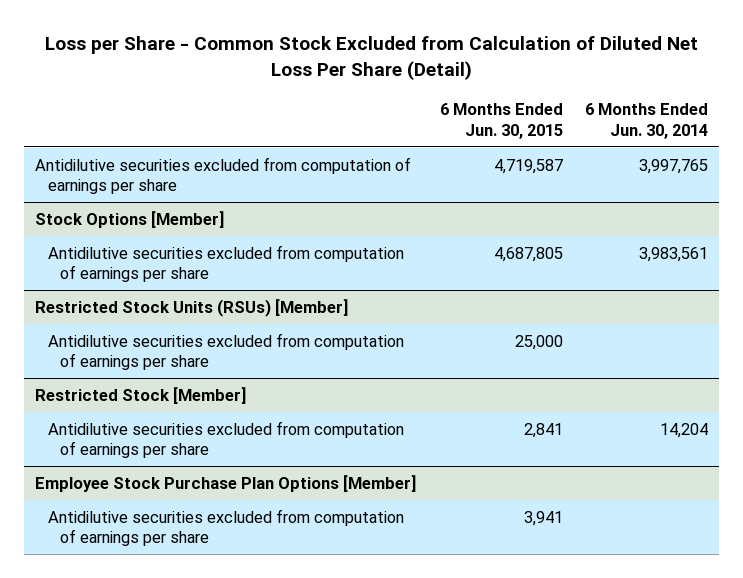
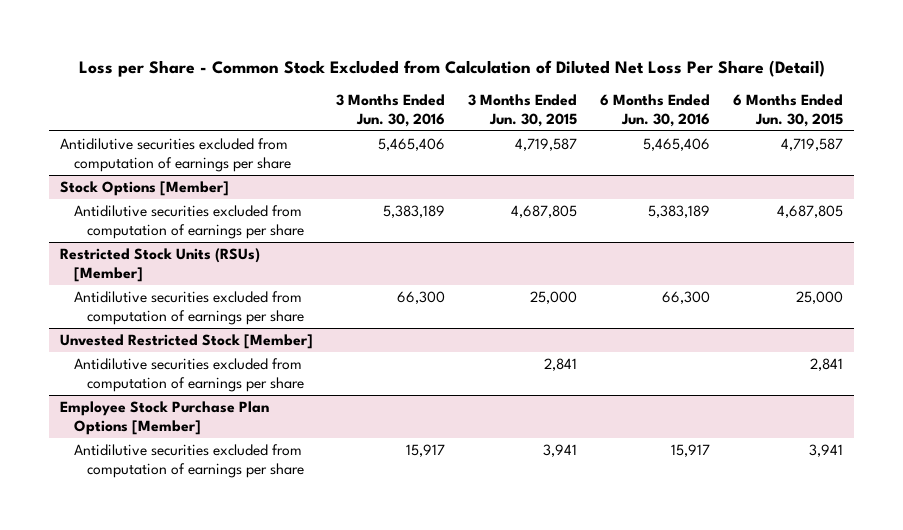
[584,103,708,139] 6 Months Ended Jun. 30, 2014 -> none
none -> [336,94,446,127] 3 Months Ended Jun. 30, 2016
none -> [468,94,578,127] 3 Months Ended Jun. 30, 2015
none -> [599,94,710,127] 6 Months Ended Jun. 30, 2016
[35,386,248,404] Restricted Stock [Member] -> [60,334,314,350] Unvested Restricted Stock [Member]

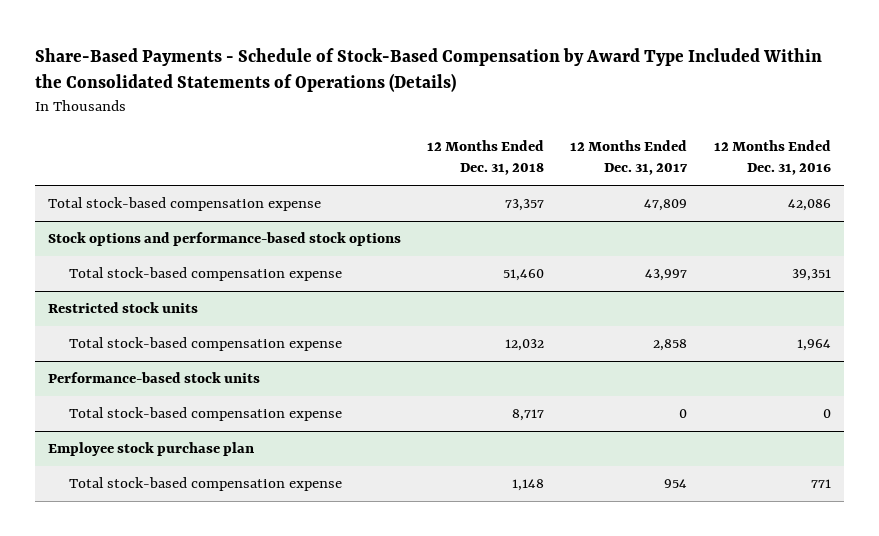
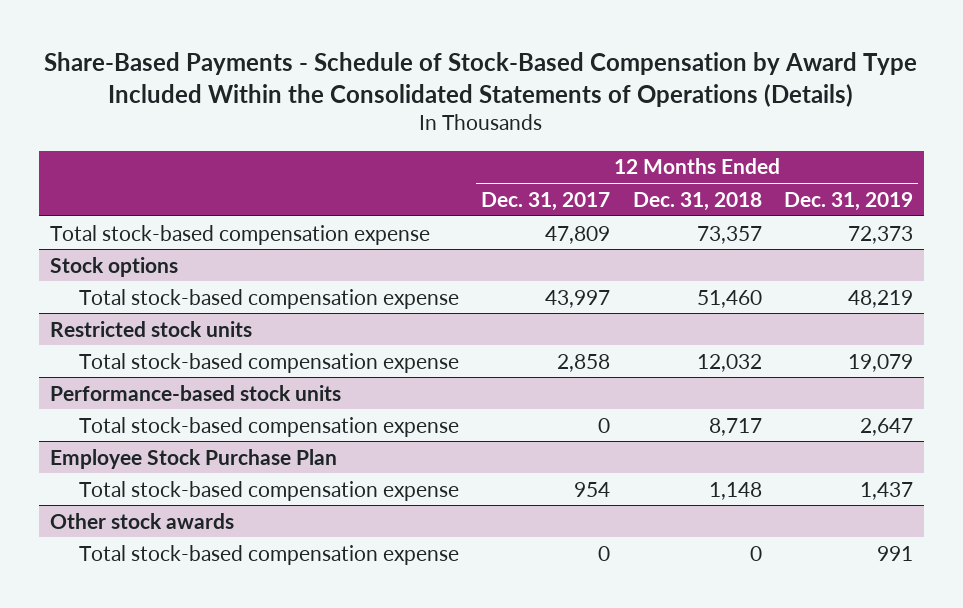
[713,139,831,176] 12 Months Ended Dec. 31, 2016 -> none
none -> [783,191,913,211] Dec. 31, 2019
[48,232,402,247] Stock options and performance-based stock options -> [50,256,179,277] Stock options
[48,442,255,457] Employee stock purchase plan -> [50,448,338,469] Employee Stock Purchase Plan
none -> [50,512,235,529] Other stock awards
none -> [79,544,460,565] Total stock-based compensation expense

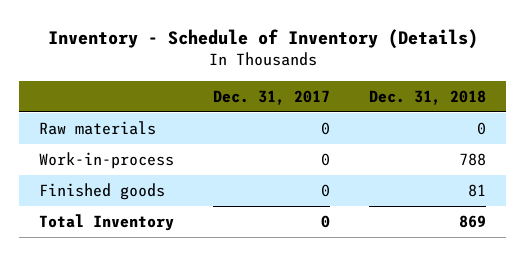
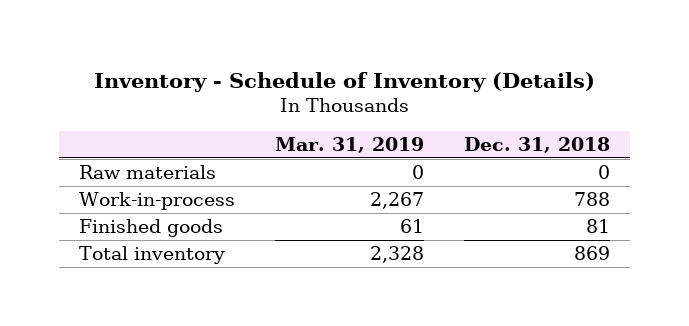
[213,89,331,105] Dec. 31, 2017 -> none
none -> [274,136,424,153] Mar. 31, 2019
[39,213,175,231] Total Inventory -> [78,246,225,265] Total inventory

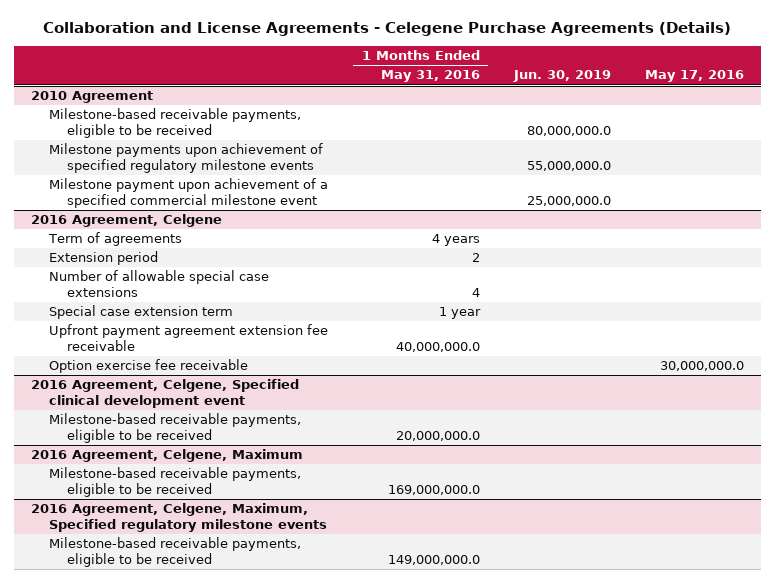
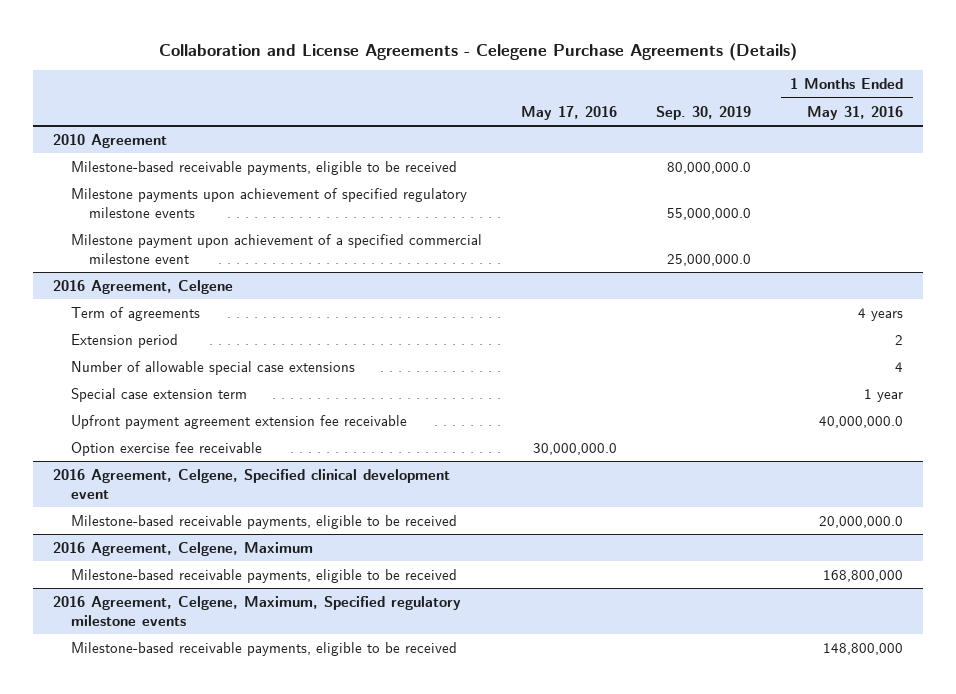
[512,70,611,83] Jun. 30, 2019 -> none
none -> [656,105,752,120] Sep. 30, 2019
[387,484,480,495] 169,000,000.0 -> [823,569,904,582] 168,800,000
[387,554,480,565] 149,000,000.0 -> [823,642,904,655] 148,800,000

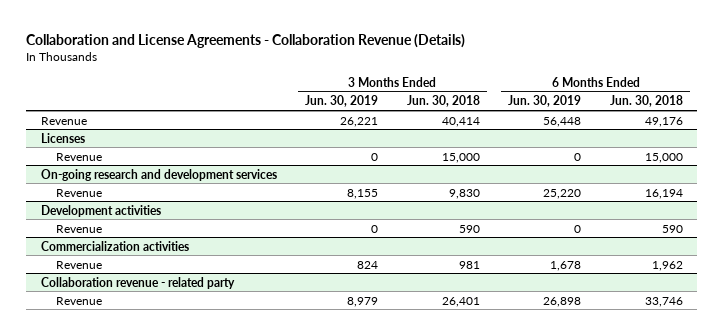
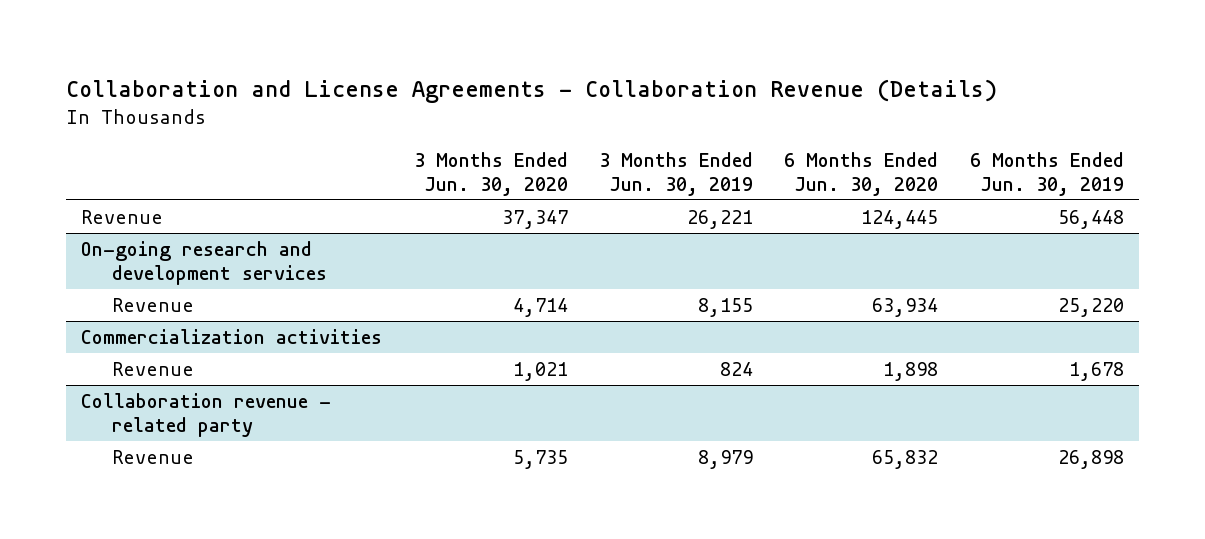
[406,95,480,108] Jun. 30, 2018 -> none
[609,95,683,108] Jun. 30, 2018 -> none
none -> [413,151,568,197] 3 Months Ended Jun. 30, 2020
none -> [784,151,939,197] 6 Months Ended Jun. 30, 2020
[40,132,85,143] Licenses -> none
[55,152,102,161] Revenue -> none
[40,204,161,217] Development activities -> none
[55,224,102,233] Revenue -> none

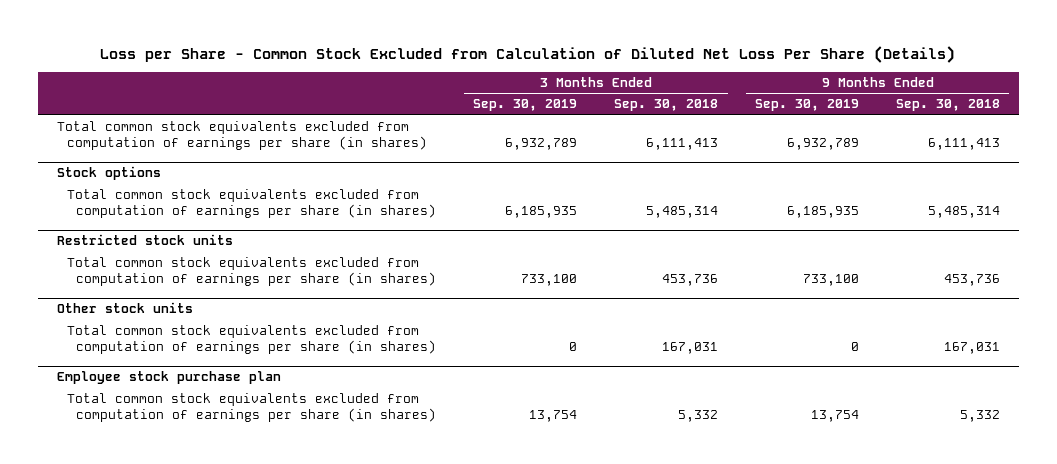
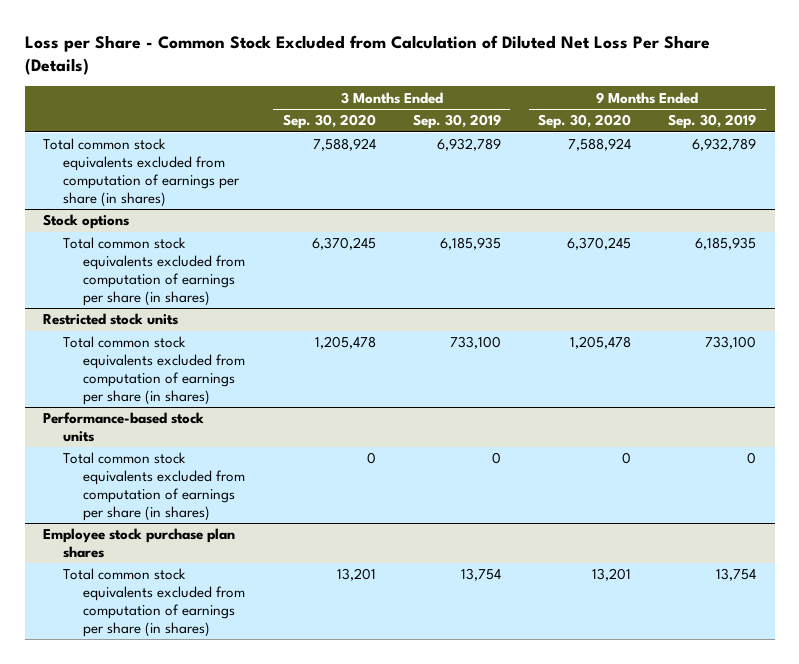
[614,99,719,112] Sep. 30, 2018 -> none
[896,99,1001,112] Sep. 30, 2018 -> none
none -> [282,114,376,130] Sep. 30, 2020
none -> [538,114,632,130] Sep. 30, 2020
[56,302,193,314] Other stock units -> [43,412,205,443] Performance-based stock units
[56,371,281,385] Employee stock purchase plan -> [43,528,236,559] Employee stock purchase plan shares

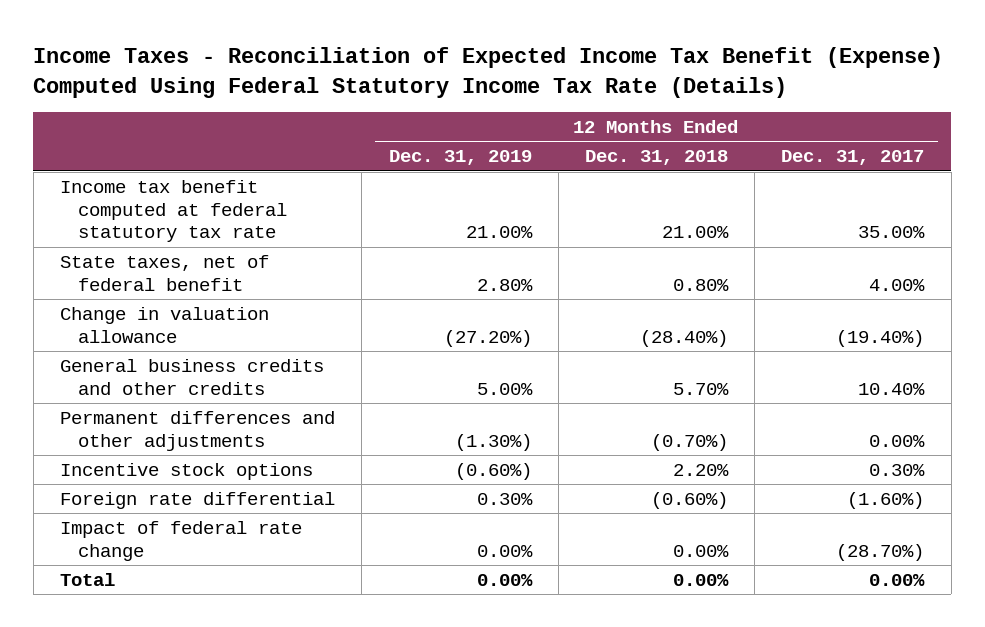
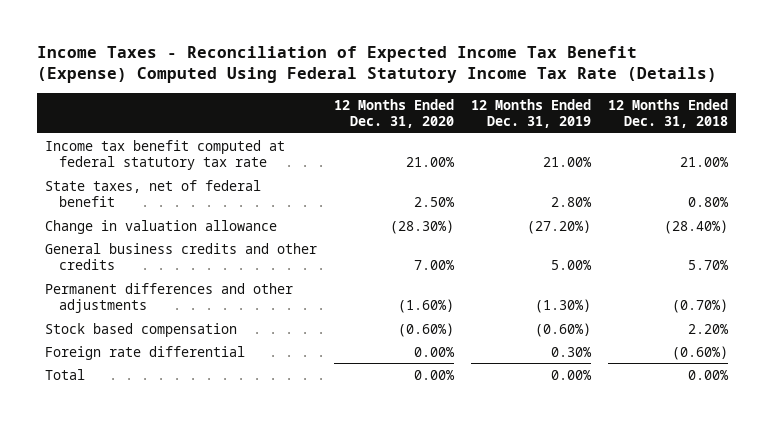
[781,150,925,166] Dec. 31, 2017 -> none
none -> [333,98,454,129] 12 Months Ended Dec. 31, 2020
[60,462,314,480] Incentive stock options -> [45,322,238,337] Stock based compensation
[60,520,303,561] Impact of federal rate change -> none

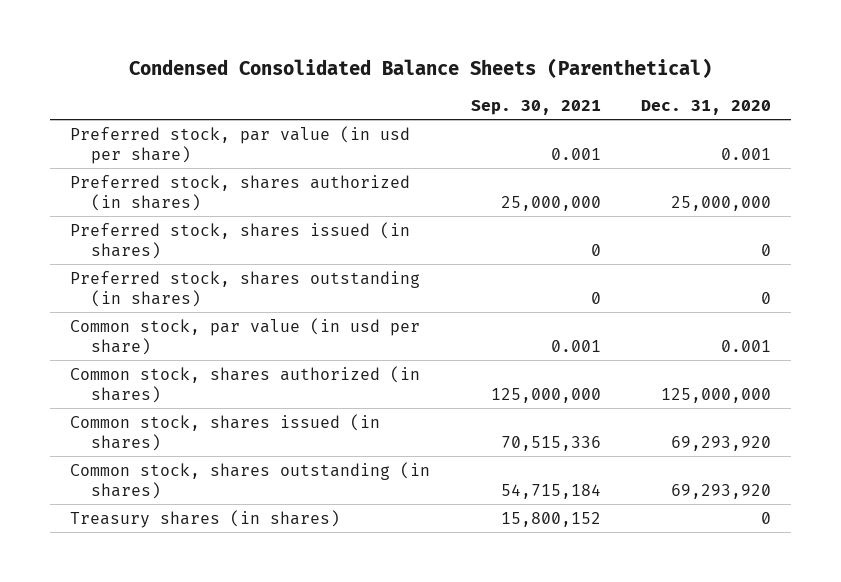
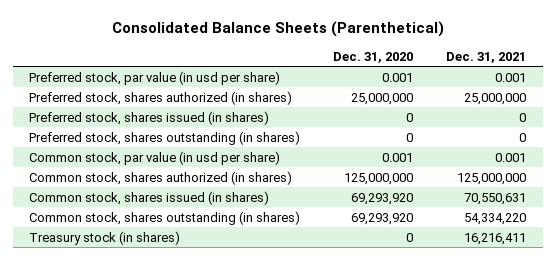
[128,58,712,79] Condensed Consolidated Balance Sheets (Parenthetical) -> [111,20,444,37] Consolidated Balance Sheets (Parenthetical)
[470,99,601,115] Sep. 30, 2021 -> none
none -> [446,51,527,63] Dec. 31, 2021
[70,509,341,528] Treasury shares (in shares) -> [29,230,181,245] Treasury stock (in shares)

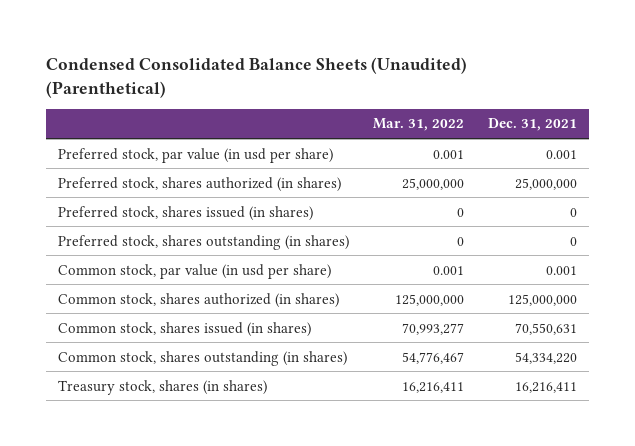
[111,20,444,37] Consolidated Balance Sheets (Parenthetical) -> [46,57,468,98] Condensed Consolidated Balance Sheets (Unaudited) (Parenthetical)
[333,51,414,63] Dec. 31, 2020 -> none
none -> [373,118,465,132] Mar. 31, 2022
[29,230,181,245] Treasury stock (in shares) -> [58,379,268,395] Treasury stock, shares (in shares)

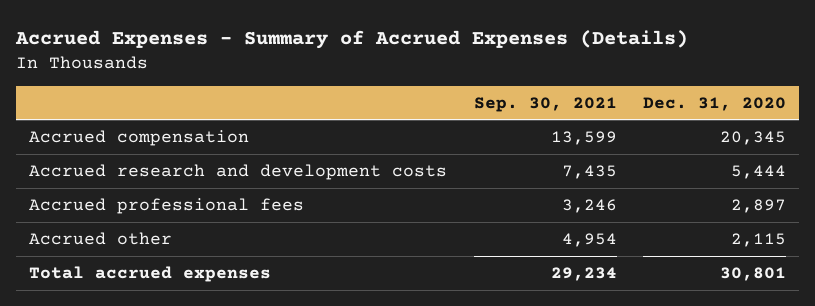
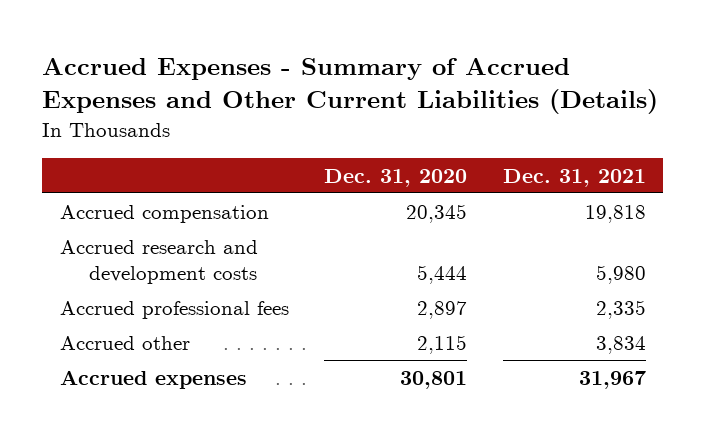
[14,29,688,49] Accrued Expenses - Summary of Accrued Expenses (Details) -> [42,58,659,115] Accrued Expenses - Summary of Accrued Expenses and Other Current Liabilities (Details)
[473,96,617,112] Sep. 30, 2021 -> none
none -> [502,168,646,187] Dec. 31, 2021
[29,265,272,282] Total accrued expenses -> [59,369,247,389] Accrued expenses

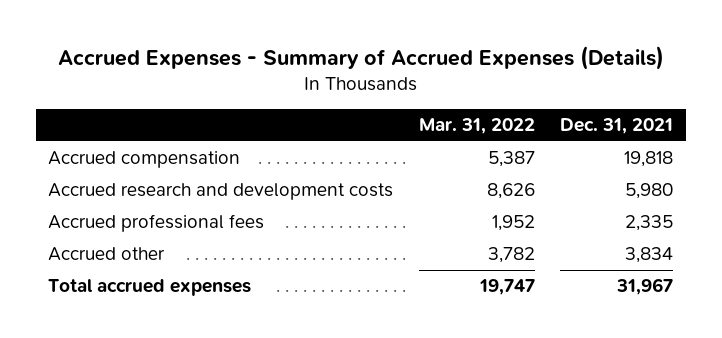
[42,58,659,115] Accrued Expenses - Summary of Accrued Expenses and Other Current Liabilities (Details) -> [57,45,664,70] Accrued Expenses - Summary of Accrued Expenses (Details)
[324,168,468,187] Dec. 31, 2020 -> none
none -> [418,118,535,135] Mar. 31, 2022
[59,369,247,389] Accrued expenses -> [48,279,252,297] Total accrued expenses

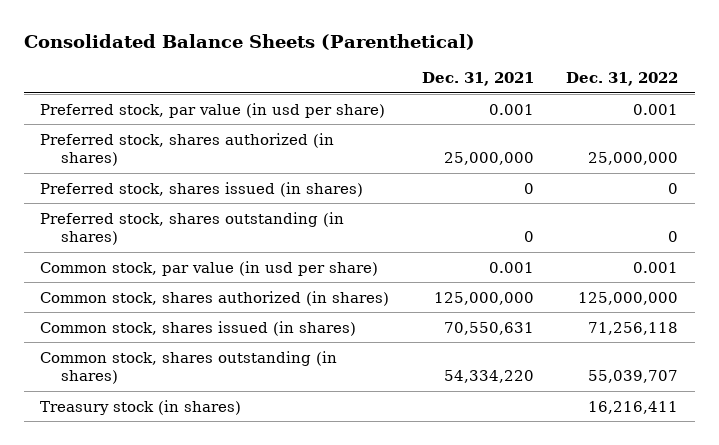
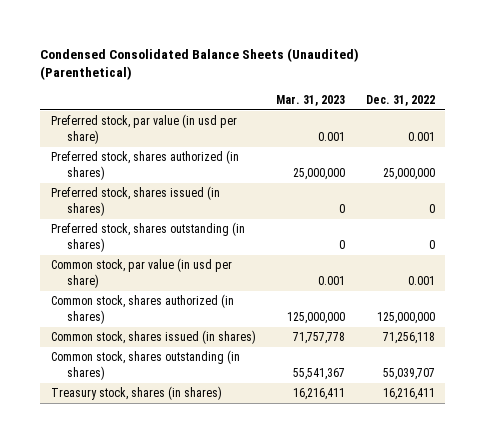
[24,33,476,50] Consolidated Balance Sheets (Parenthetical) -> [40,47,360,81] Condensed Consolidated Balance Sheets (Unaudited) (Parenthetical)
[421,72,534,87] Dec. 31, 2021 -> none
none -> [276,94,346,106] Mar. 31, 2023
[40,399,242,415] Treasury stock (in shares) -> [50,386,222,401] Treasury stock, shares (in shares)

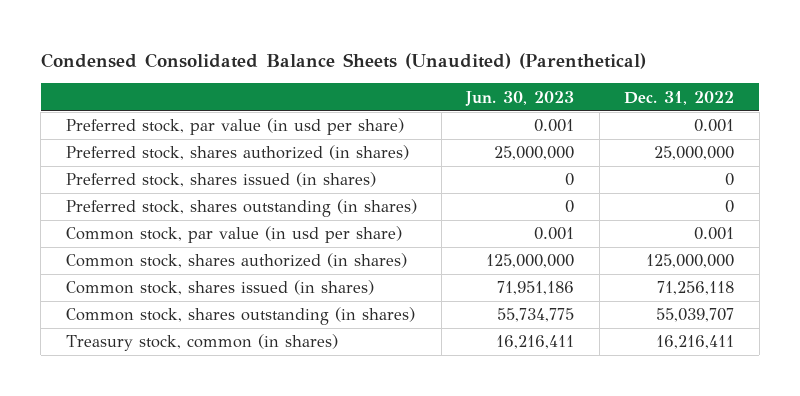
[276,94,346,106] Mar. 31, 2023 -> none
none -> [465,90,575,106] Jun. 30, 2023
[50,386,222,401] Treasury stock, shares (in shares) -> [65,334,338,352] Treasury stock, common (in shares)

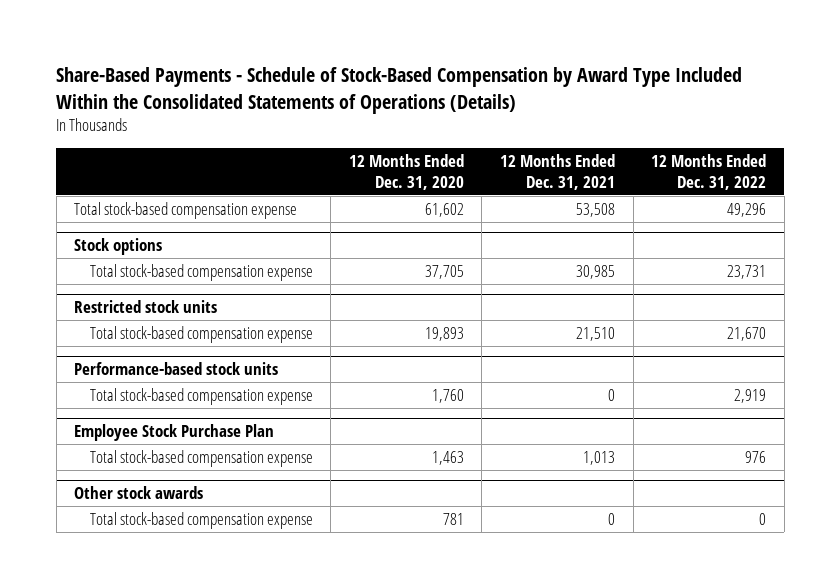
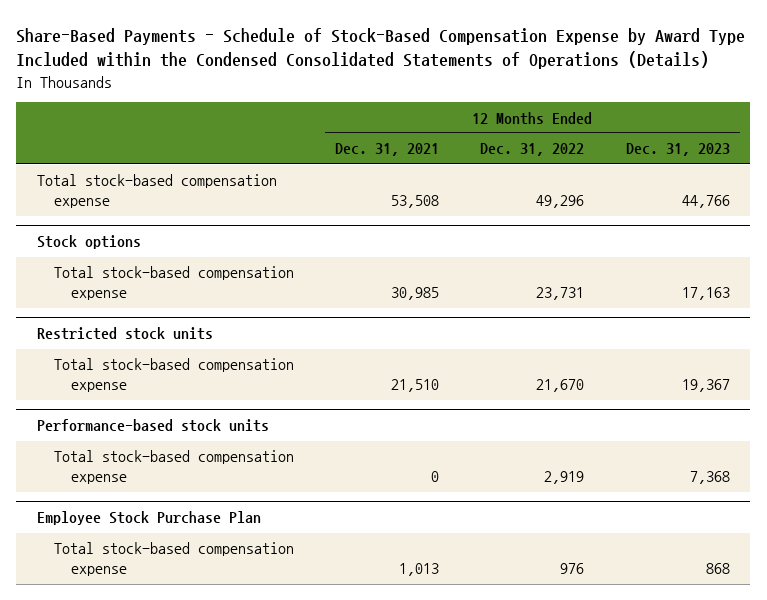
[56,67,743,114] Share-Based Payments - Schedule of Stock-Based Compensation by Award Type Included Within the Consolidated Statements of Operations (Details) -> [16,27,746,70] Share-Based Payments - Schedule of Stock-Based Compensation Expense by Award Type Included within the Condensed Consolidated Statements of Operations (Details)
[348,154,464,190] 12 Months Ended Dec. 31, 2020 -> none
none -> [625,143,730,157] Dec. 31, 2023
[74,486,204,500] Other stock awards -> none
[89,511,313,529] Total stock-based compensation expense -> none

